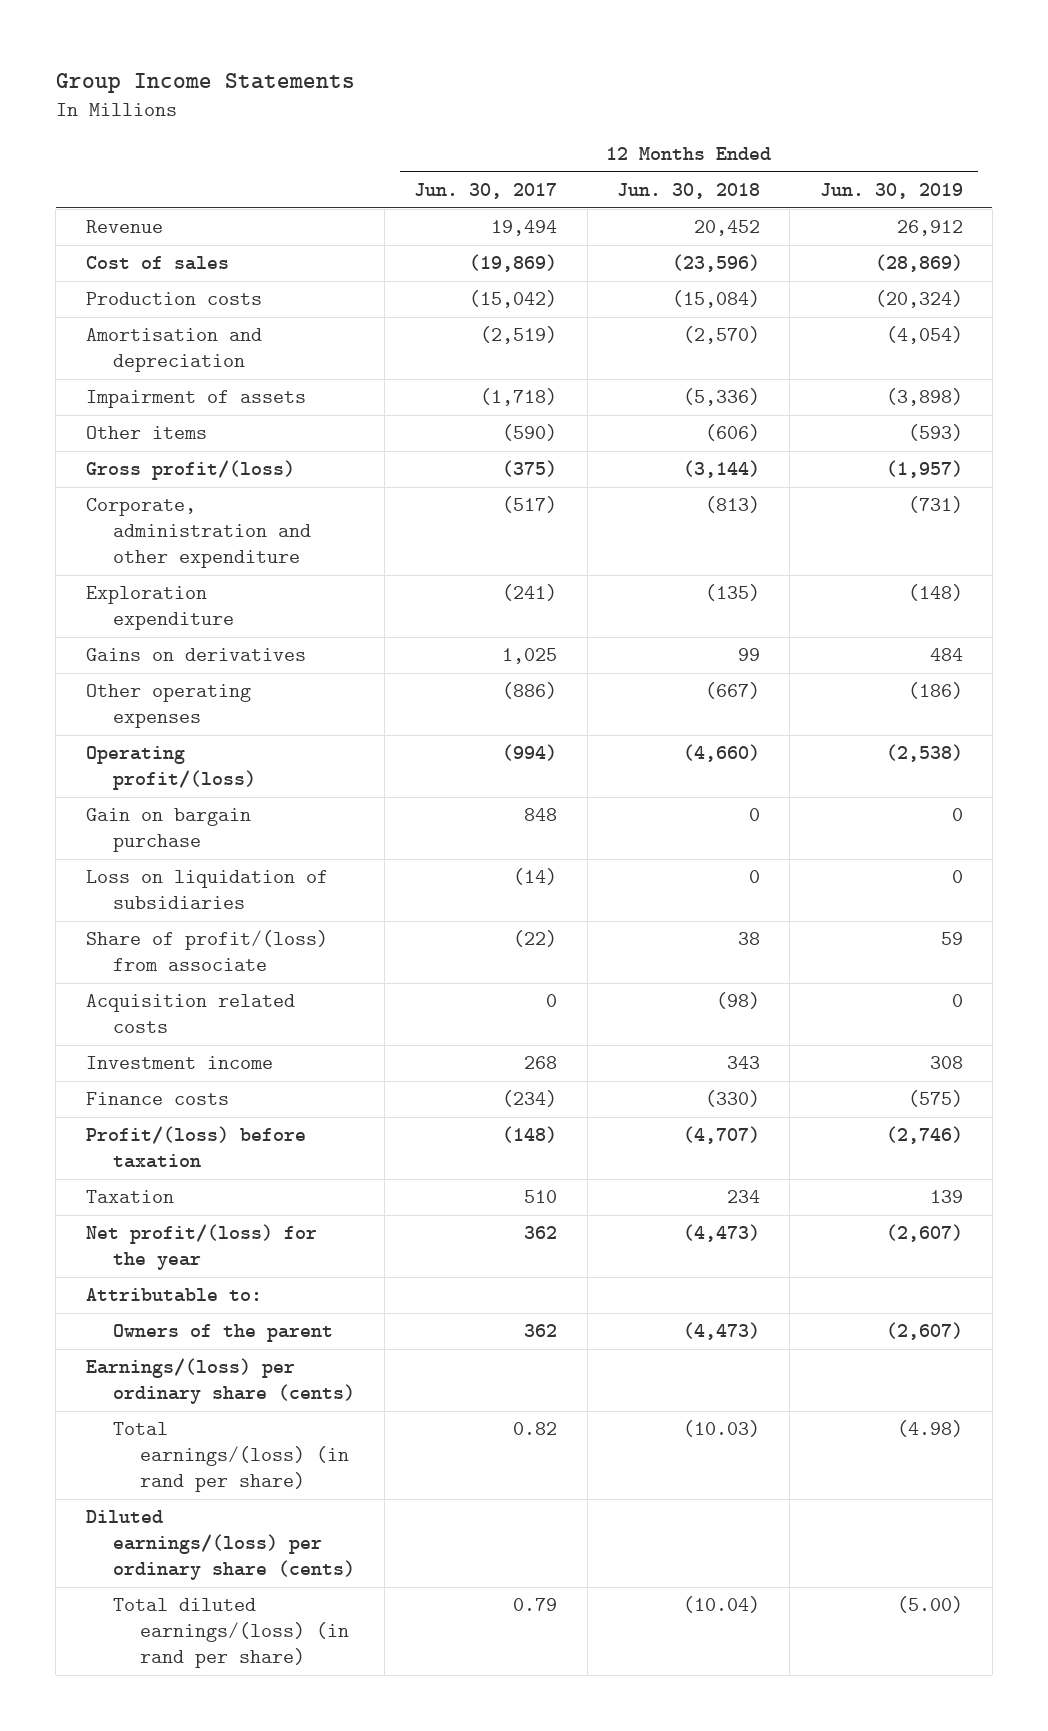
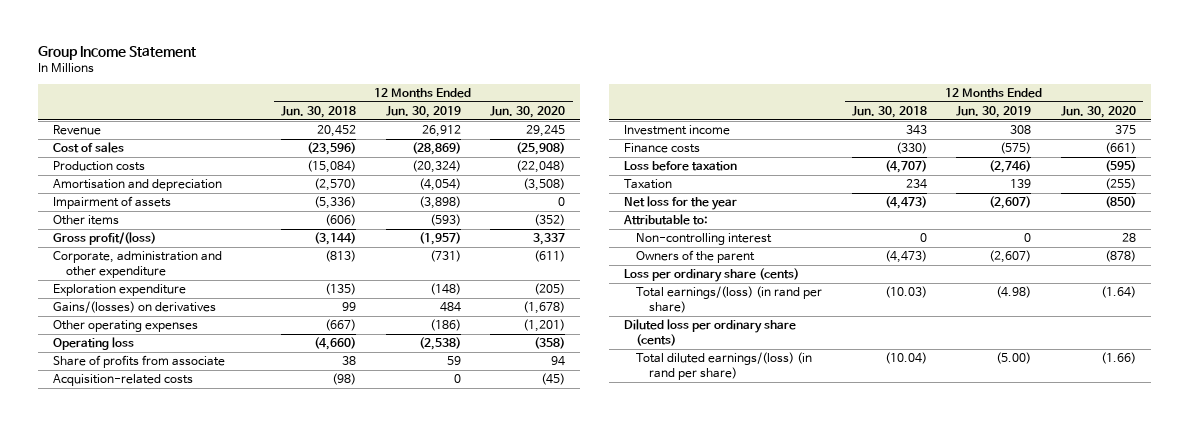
[55,72,355,93] Group Income Statements -> [38,46,197,61] Group Income Statement
[414,182,558,199] Jun. 30, 2017 -> none
none -> [490,105,566,118] Jun. 30, 2020
[85,648,306,662] Gains on derivatives -> [53,301,217,314] Gains/(losses) on derivatives
[85,808,251,853] Gain on bargain purchase -> none
[85,870,328,910] Loss on liquidation of subsidiaries -> none
[85,746,256,791] Operating profit/(loss) -> [53,337,135,351] Operating loss
[85,930,328,972] Share of profit/(loss) from associate -> [53,355,226,369] Share of profits from associate
[85,994,295,1034] Acquisition related costs -> [53,374,194,387] Acquisition-related costs
[85,1126,306,1169] Profit/(loss) before taxation -> [623,161,737,172] Loss before taxation
[85,1224,317,1271] Net profit/(loss) for the year -> [623,196,737,211] Net loss for the year
none -> [636,233,773,246] Non-controlling interest
[85,1358,355,1405] Earnings/(loss) per ordinary share (cents) -> [623,268,799,283] Loss per ordinary share (cents)
[85,1510,355,1580] Diluted earnings/(loss) per ordinary share (cents) -> [623,319,796,346] Diluted loss per ordinary share (cents)

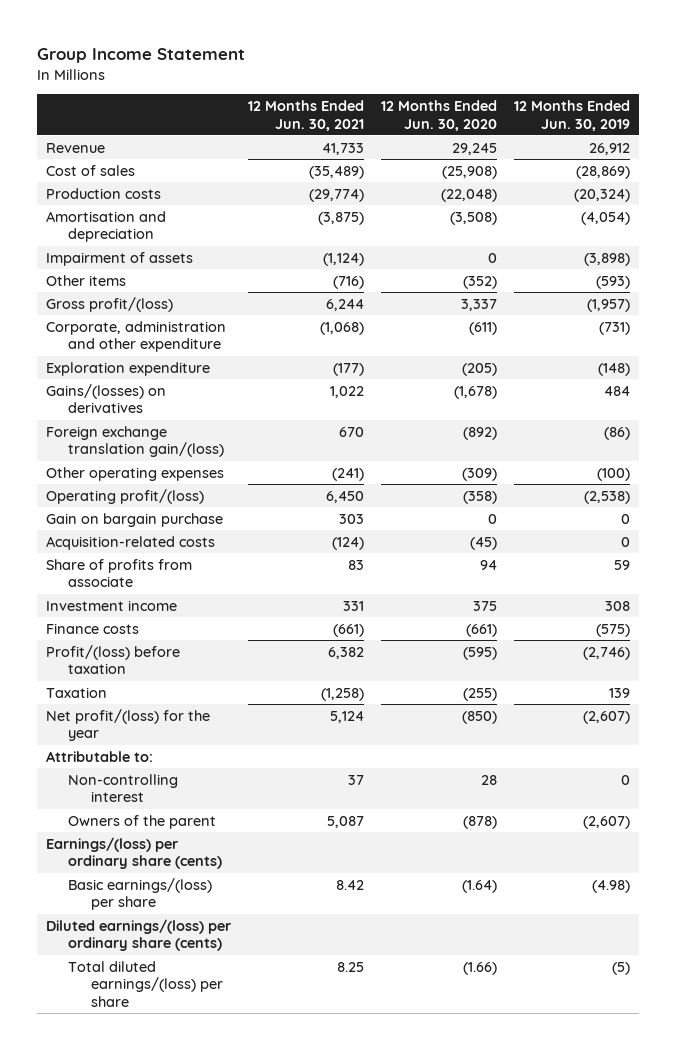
[281,105,357,118] Jun. 30, 2018 -> none
none -> [247,99,364,131] 12 Months Ended Jun. 30, 2021
none -> [45,425,225,458] Foreign exchange translation gain/(loss)
[429,319,461,332] (186) -> [597,467,631,481] (100)
[523,319,566,333] (1,201) -> [462,467,498,481] (309)
[53,337,135,351] Operating loss -> [45,488,204,504] Operating profit/(loss)
none -> [45,512,223,527] Gain on bargain purchase
[53,355,226,369] Share of profits from associate -> [45,558,192,588] Share of profits from associate
[623,161,737,172] Loss before taxation -> [45,644,180,675] Profit/(loss) before taxation
[623,196,737,211] Net loss for the year -> [45,708,210,742] Net profit/(loss) for the year
[623,268,799,283] Loss per ordinary share (cents) -> [45,836,223,870] Earnings/(loss) per ordinary share (cents)
[636,286,823,313] Total earnings/(loss) (in rand per share) -> [68,877,213,911] Basic earnings/(loss) per share
[623,319,796,346] Diluted loss per ordinary share (cents) -> [45,918,231,952] Diluted earnings/(loss) per ordinary share (cents)
[636,352,813,380] Total diluted earnings/(loss) (in rand per share) -> [68,960,223,1008] Total diluted earnings/(loss) per share
[996,352,1032,365] (5.00) -> [612,961,631,975] (5)

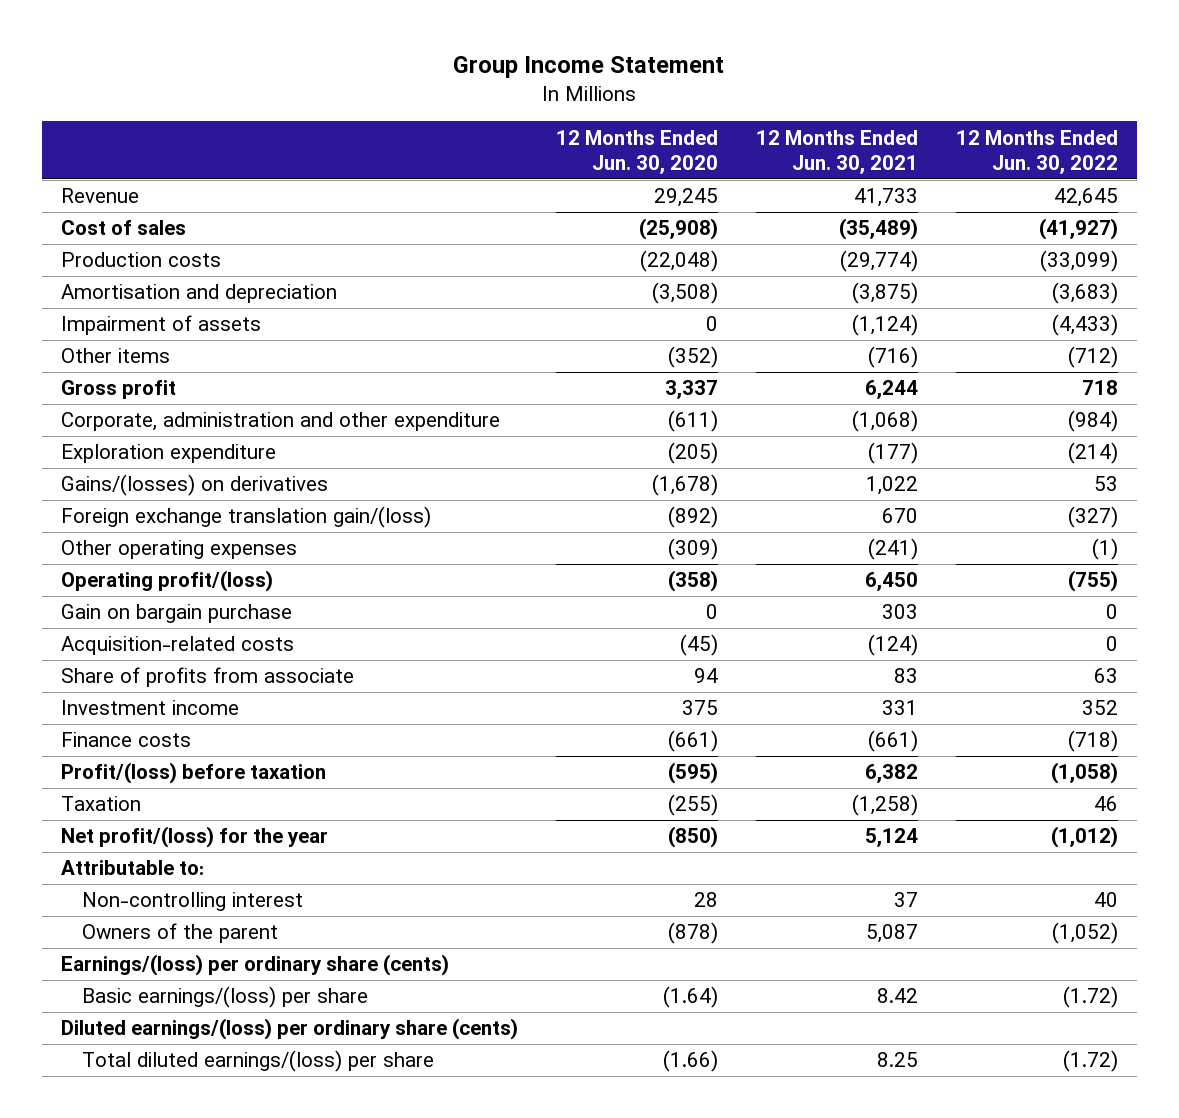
[514,99,631,131] 12 Months Ended Jun. 30, 2019 -> none
none -> [955,129,1118,175] 12 Months Ended Jun. 30, 2022
[45,296,173,312] Gross profit/(loss) -> [60,380,176,400] Gross profit

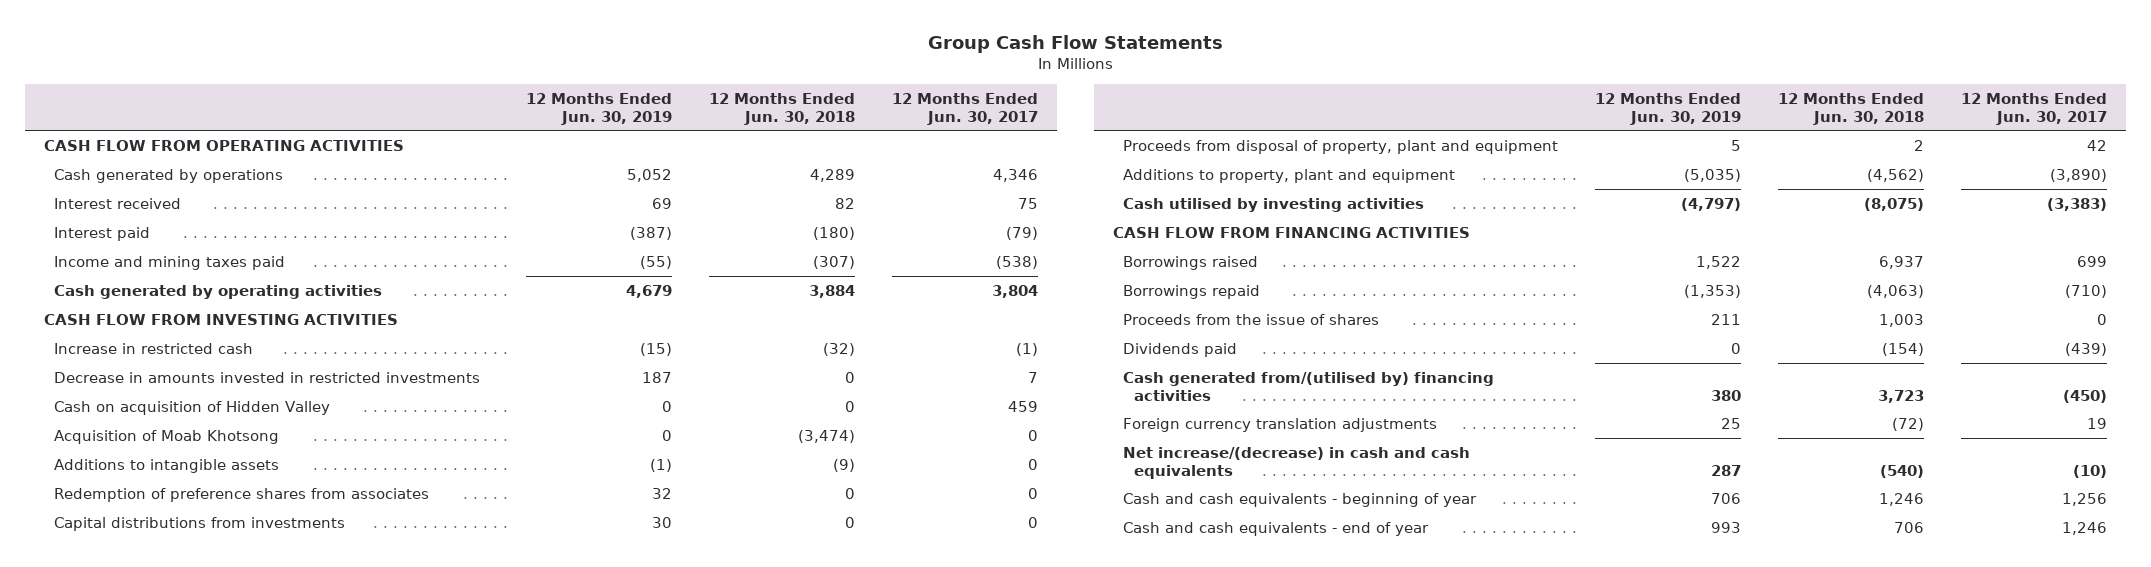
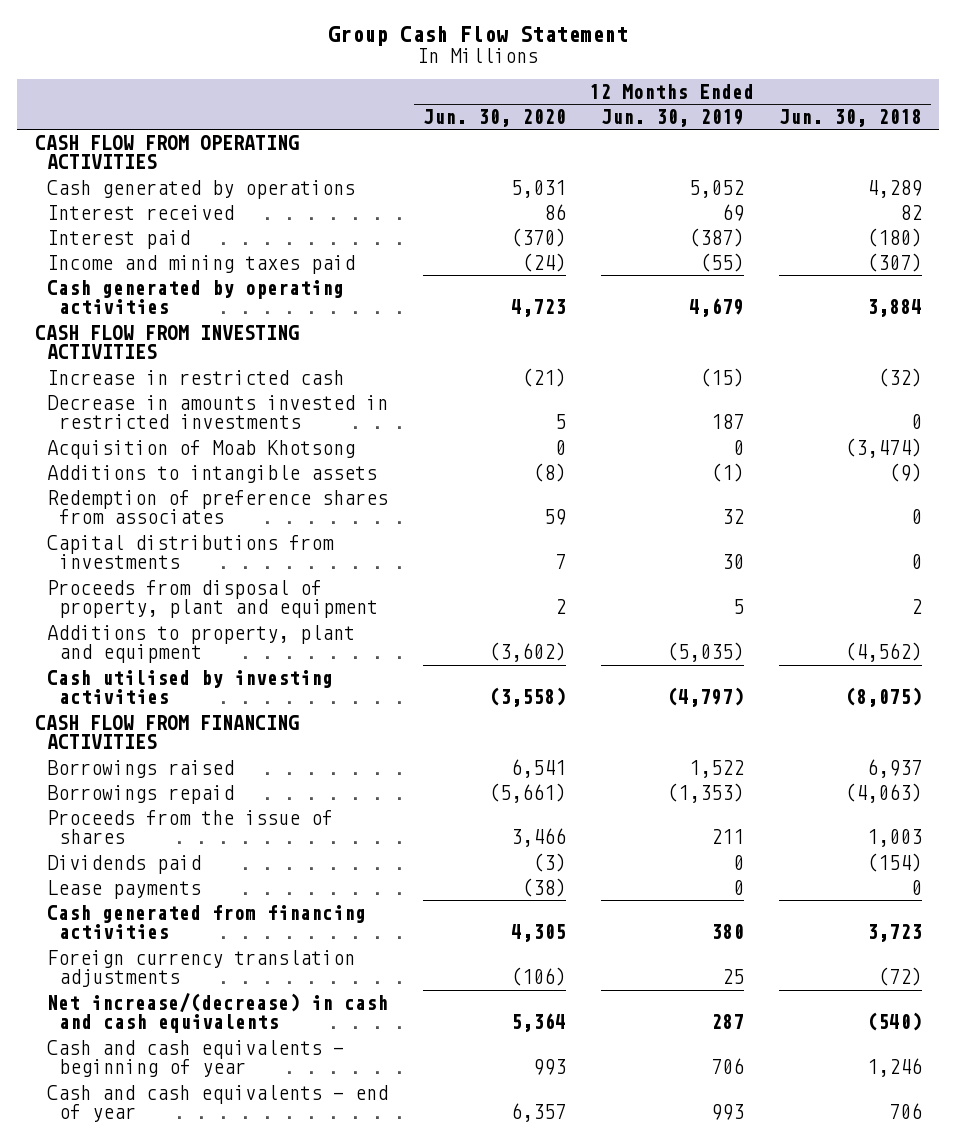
[927,34,1223,53] Group Cash Flow Statements -> [328,25,629,46] Group Cash Flow Statement
[892,92,1039,125] 12 Months Ended Jun. 30, 2017 -> none
none -> [422,108,566,127] Jun. 30, 2020
[54,400,331,415] Cash on acquisition of Hidden Valley -> none
none -> [46,879,201,899] Lease payments
[1123,371,1495,401] Cash generated from/(utilised by) financing activities -> [46,904,366,940] Cash generated from financing activities

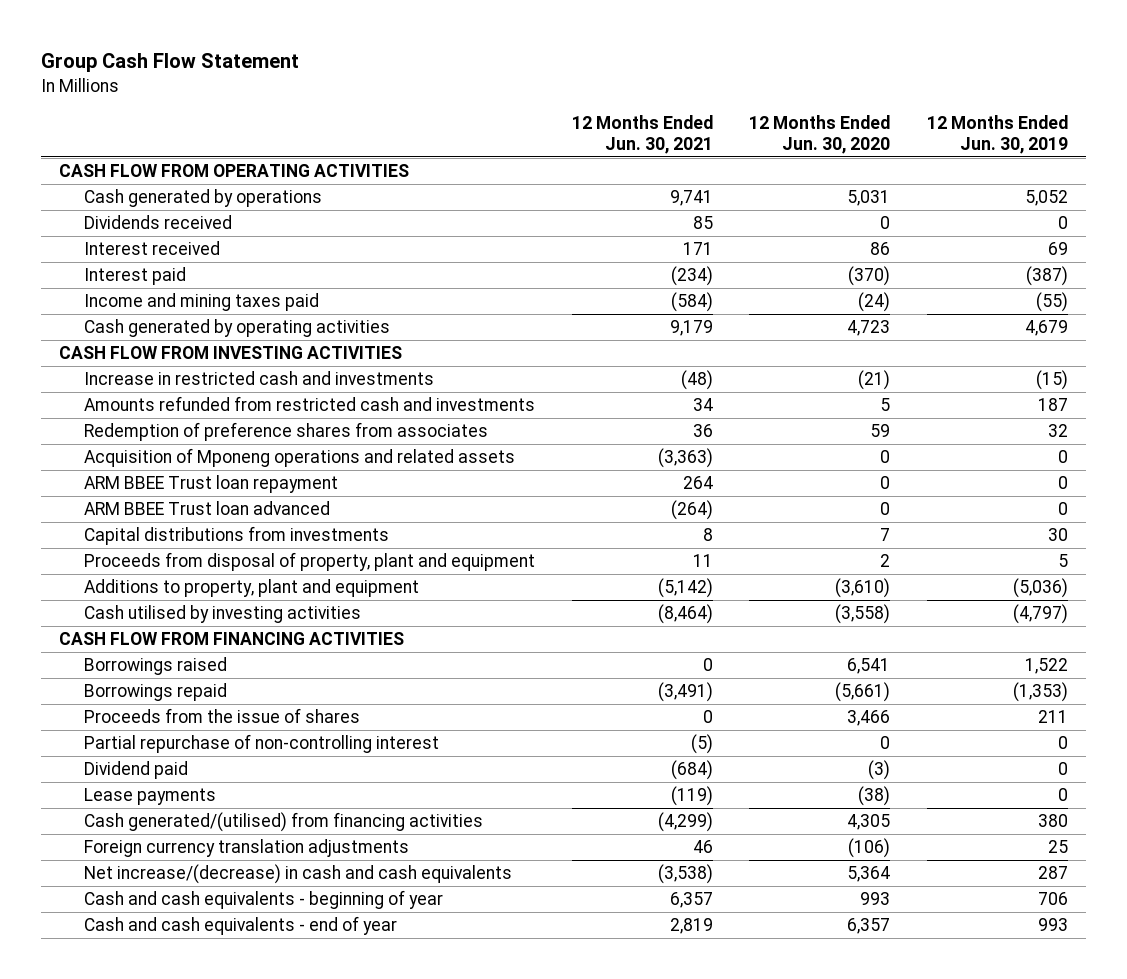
[778,108,922,127] Jun. 30, 2018 -> none
none -> [571,114,713,154] 12 Months Ended Jun. 30, 2021
none -> [84,215,233,230] Dividends received
[46,439,355,459] Acquisition of Moab Khotsong -> none
[46,464,377,483] Additions to intangible assets -> none
[46,369,344,385] Increase in restricted cash -> [84,371,435,386] Increase in restricted cash and investments
[46,394,388,430] Decrease in amounts invested in restricted investments -> [84,396,536,412] Amounts refunded from restricted cash and investments
none -> [84,448,516,468] Acquisition of Mponeng operations and related assets
none -> [84,475,339,494] ARM BBEE Trust loan repayment
none -> [84,501,331,516] ARM BBEE Trust loan advanced
[488,642,566,663] (3,602) -> [835,578,891,599] (3,610)
[666,642,744,663] (5,035) -> [1012,578,1068,599] (5,036)
none -> [84,734,440,754] Partial repurchase of non-controlling interest
[46,854,201,874] Dividends paid -> [84,761,189,780] Dividend paid
[46,904,366,940] Cash generated from financing activities -> [84,812,484,833] Cash generated/(utilised) from financing activities

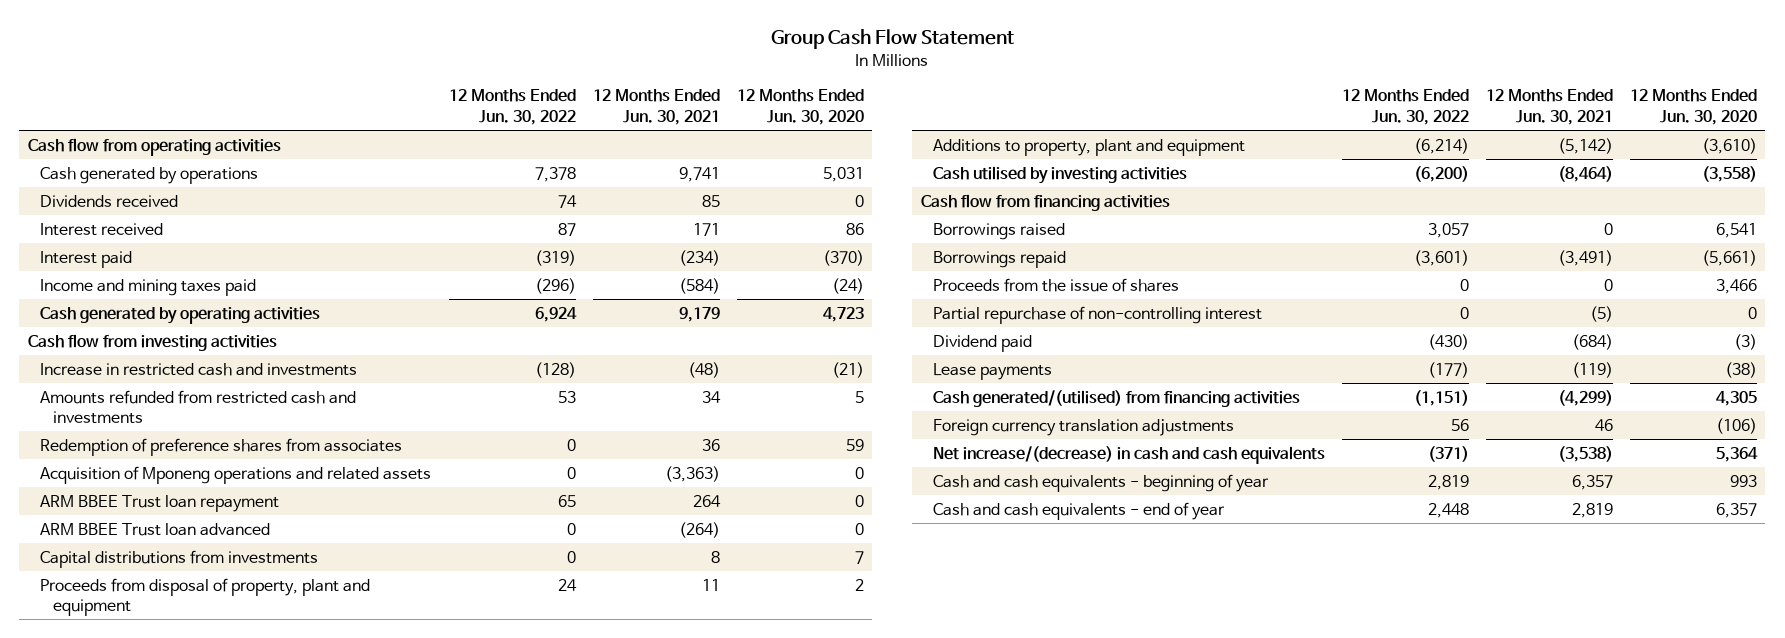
[926,114,1068,154] 12 Months Ended Jun. 30, 2019 -> none
none -> [449,89,577,125] 12 Months Ended Jun. 30, 2022
[59,164,410,178] CASH FLOW FROM OPERATING ACTIVITIES -> [27,137,281,156] Cash flow from operating activities
[59,346,403,360] CASH FLOW FROM INVESTING ACTIVITIES -> [27,333,277,351] Cash flow from investing activities
[59,632,405,646] CASH FLOW FROM FINANCING ACTIVITIES -> [920,193,1170,211] Cash flow from financing activities

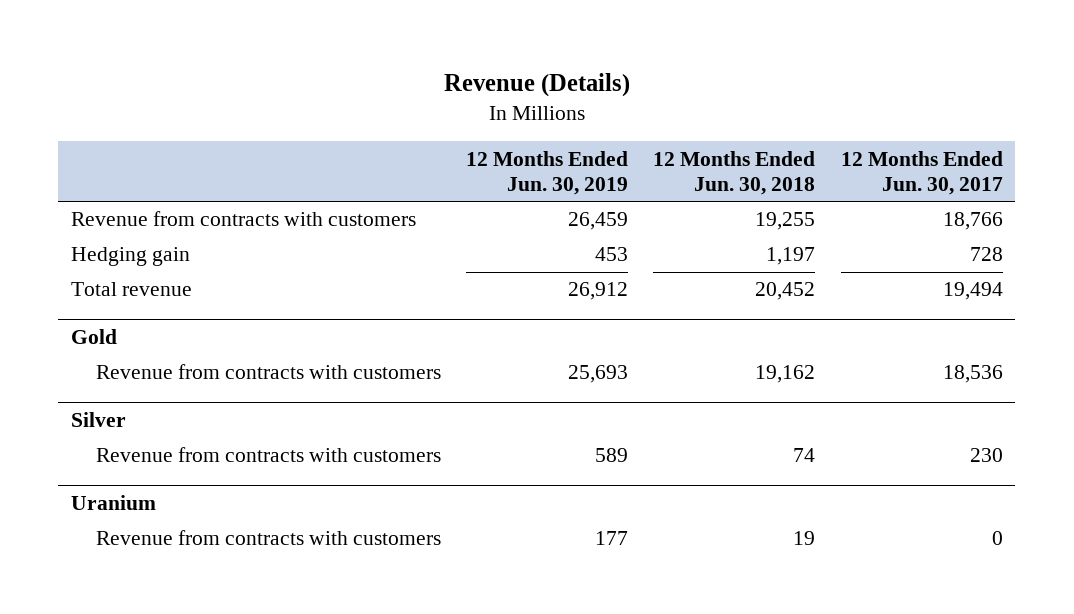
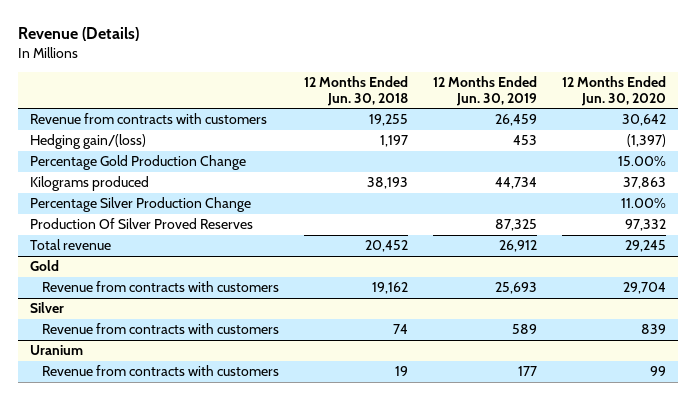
[840,150,1003,195] 12 Months Ended Jun. 30, 2017 -> none
none -> [561,75,666,106] 12 Months Ended Jun. 30, 2020
[70,247,190,267] Hedging gain -> [30,134,147,150] Hedging gain/(loss)
none -> [30,155,247,171] Percentage Gold Production Change
none -> [30,176,150,192] Kilograms produced
none -> [30,197,252,213] Percentage Silver Production Change
none -> [30,218,254,230] Production Of Silver Proved Reserves

